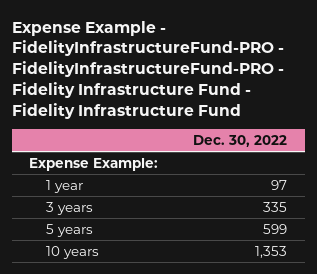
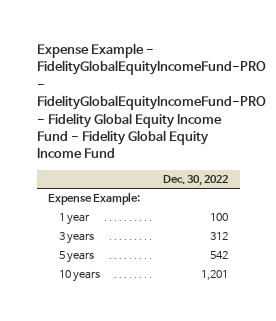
[11,20,284,119] Expense Example - FidelityInfrastructureFund-PRO - FidelityInfrastructureFund-PRO - Fidelity Infrastructure Fund - Fidelity Infrastructure Fund -> [36,42,266,159] Expense Example - FidelityGlobalEquityIncomeFund-PRO - FidelityGlobalEquityIncomeFund-PRO - Fidelity Global Equity Income Fund - Fidelity Global Equity Income Fund
[271,179,288,190] 97 -> [210,213,229,222] 100
[263,201,288,212] 335 -> [210,232,229,241] 312
[263,223,288,234] 599 -> [210,251,229,260] 542
[255,245,288,258] 1,353 -> [201,270,229,281] 1,201

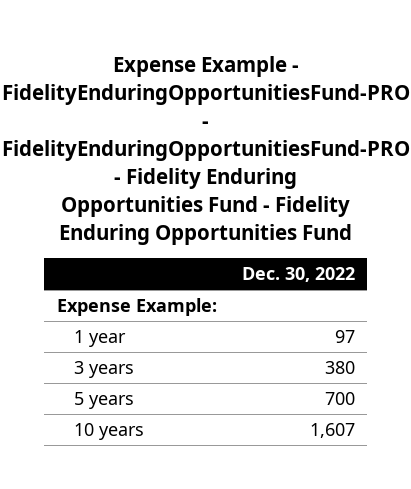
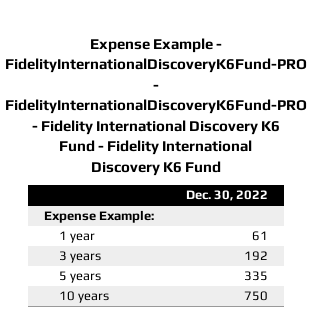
[1,56,410,246] Expense Example - FidelityEnduringOpportunitiesFund-PRO - FidelityEnduringOpportunitiesFund-PRO - Fidelity Enduring Opportunities Fund - Fidelity Enduring Opportunities Fund -> [5,37,308,176] Expense Example - FidelityInternationalDiscoveryK6Fund-PRO - FidelityInternationalDiscoveryK6Fund-PRO - Fidelity International Discovery K6 Fund - Fidelity International Discovery K6 Fund
[334,330,355,344] 97 -> [252,231,269,242] 61
[324,361,355,375] 380 -> [244,251,269,262] 192
[324,392,355,406] 700 -> [244,271,269,282] 335
[309,423,355,439] 1,607 -> [244,291,269,302] 750

